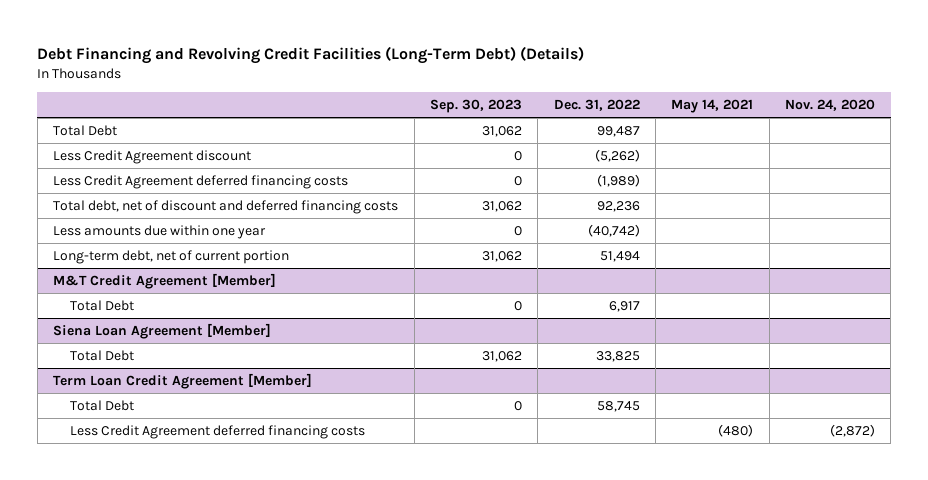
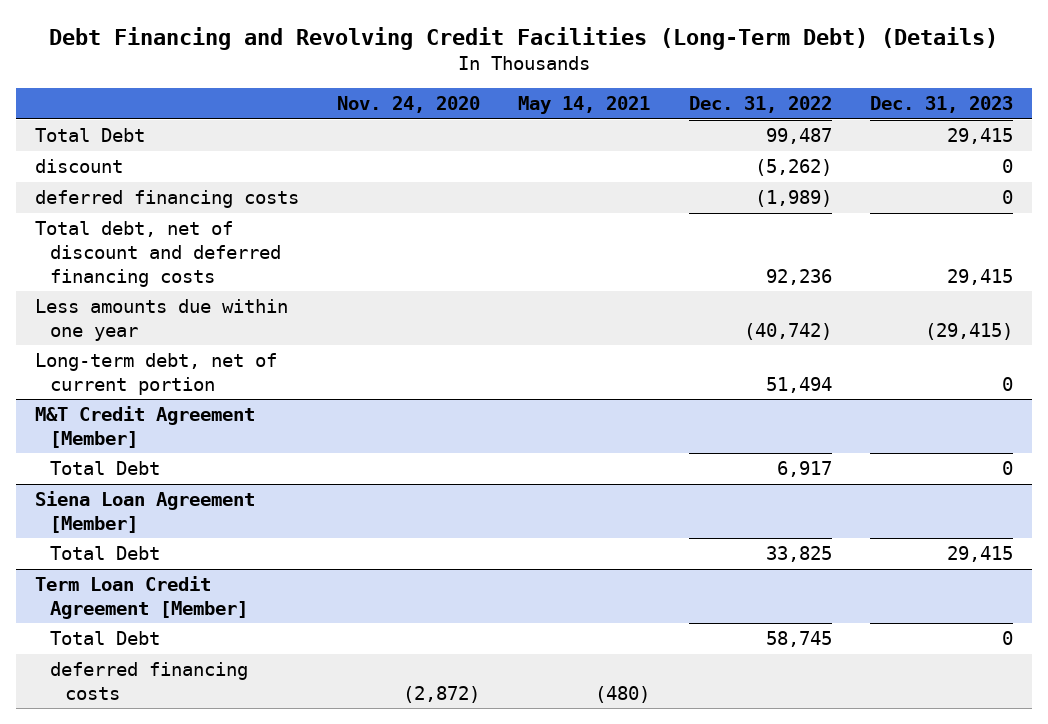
[429,98,522,113] Sep. 30, 2023 -> none
none -> [869,96,1013,114] Dec. 31, 2023
[53,149,252,164] Less Credit Agreement discount -> [34,159,123,174] discount
[53,174,349,189] Less Credit Agreement deferred financing costs -> [34,190,299,209] deferred financing costs
[70,424,366,439] Less Credit Agreement deferred financing costs -> [49,662,248,700] deferred financing costs

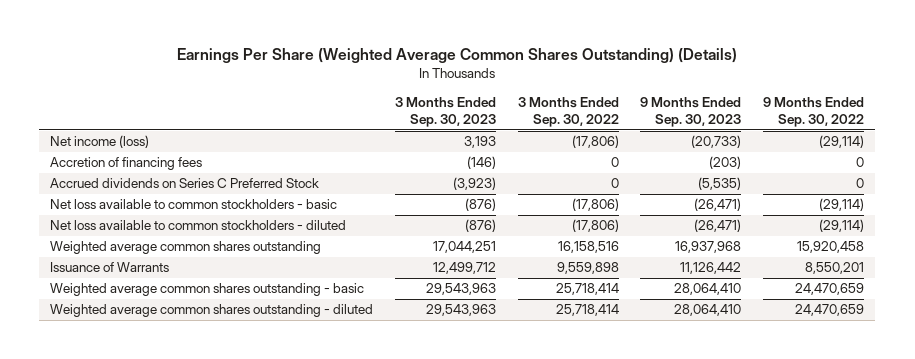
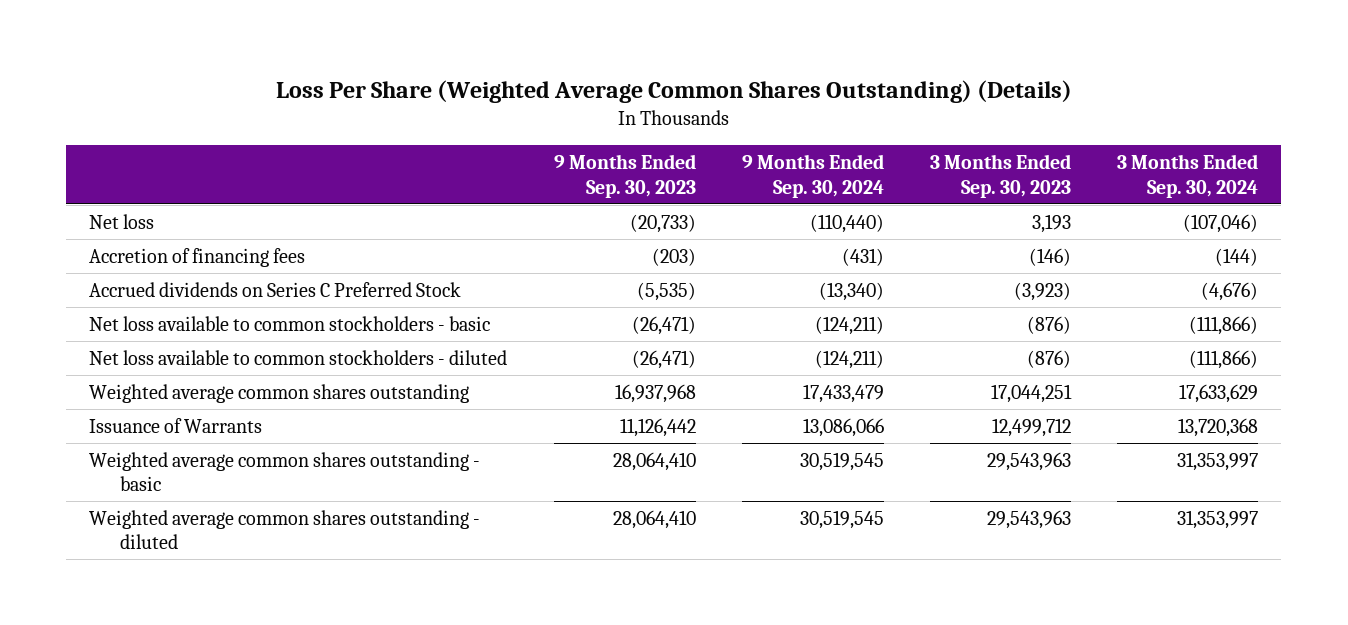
[177,48,738,64] Earnings Per Share (Weighted Average Common Shares Outstanding) (Details) -> [275,79,1072,103] Loss Per Share (Weighted Average Common Shares Outstanding) (Details)
[517,97,619,128] 3 Months Ended Sep. 30, 2022 -> none
[763,97,865,128] 9 Months Ended Sep. 30, 2022 -> none
none -> [741,154,884,198] 9 Months Ended Sep. 30, 2024
none -> [1117,154,1259,198] 3 Months Ended Sep. 30, 2024
[50,135,150,149] Net income (loss) -> [89,213,155,229] Net loss

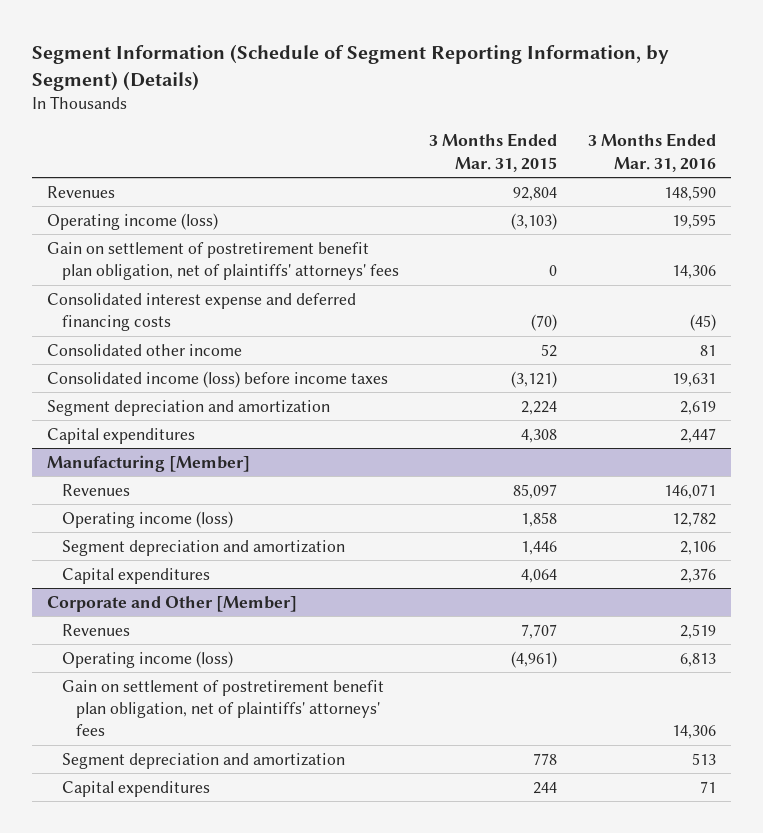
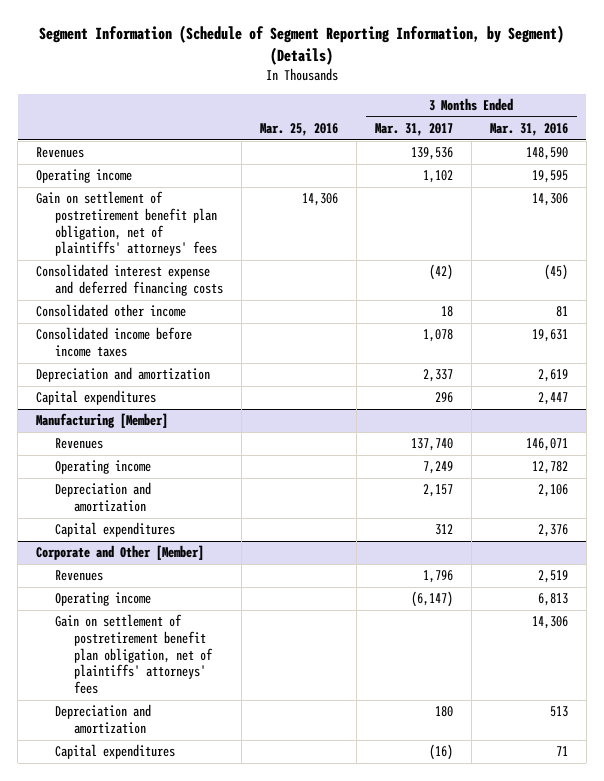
[429,133,558,172] 3 Months Ended Mar. 31, 2015 -> none
none -> [260,123,339,137] Mar. 25, 2016
none -> [374,123,453,137] Mar. 31, 2017
[47,212,219,230] Operating income (loss) -> [36,169,133,184] Operating income
[47,370,389,388] Consolidated income (loss) before income taxes -> [36,327,193,358] Consolidated income before income taxes
[47,399,331,416] Segment depreciation and amortization -> [36,367,211,383] Depreciation and amortization
[61,510,233,528] Operating income (loss) -> [55,460,152,475] Operating income
[61,539,345,556] Segment depreciation and amortization -> [55,482,152,513] Depreciation and amortization
[61,650,233,668] Operating income (loss) -> [55,592,152,607] Operating income
[61,752,345,769] Segment depreciation and amortization -> [55,704,152,735] Depreciation and amortization

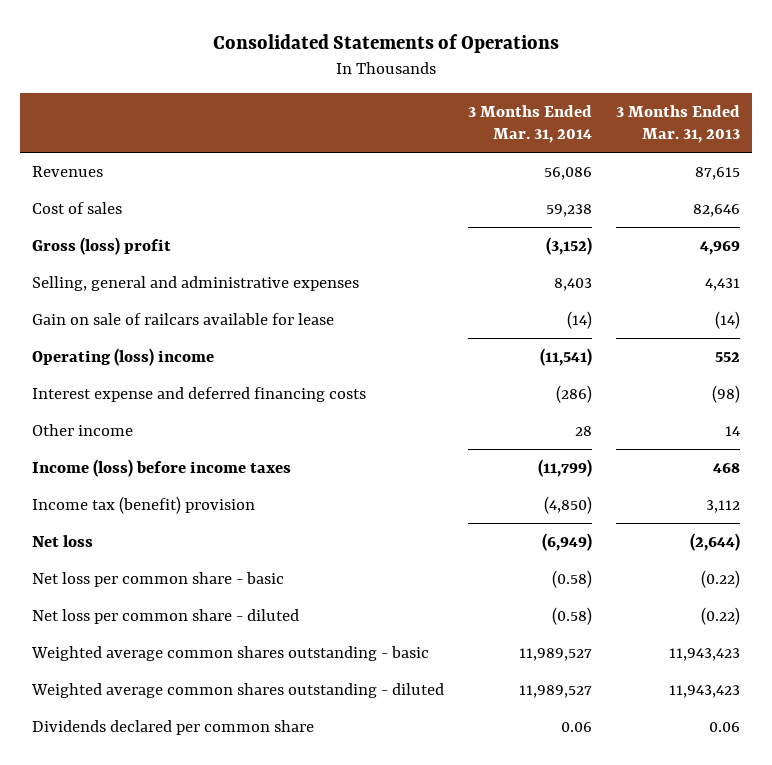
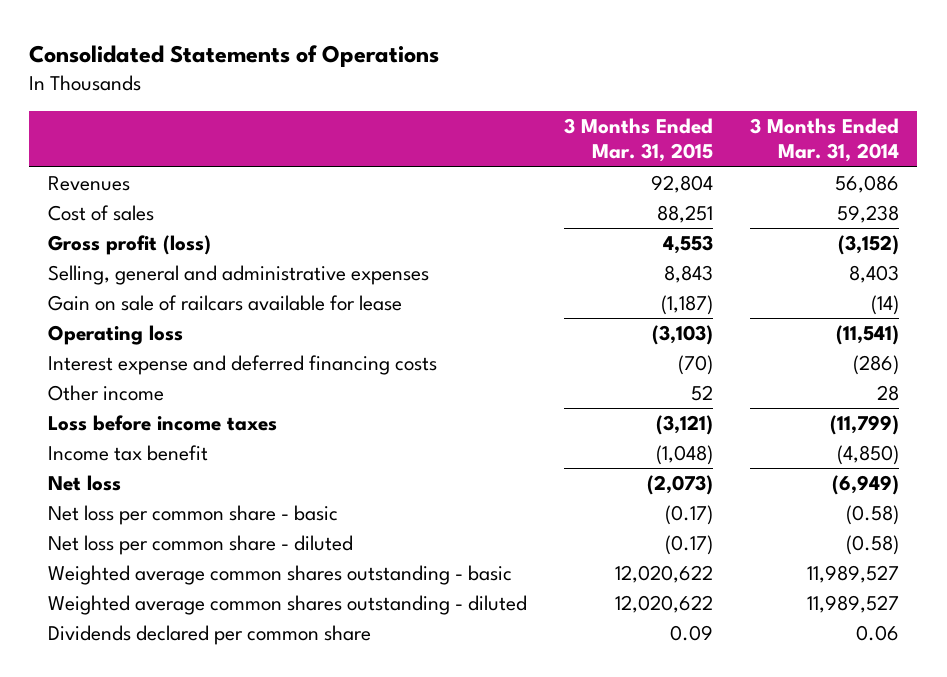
[616,104,741,144] 3 Months Ended Mar. 31, 2013 -> none
none -> [563,118,713,163] 3 Months Ended Mar. 31, 2015
[31,236,171,255] Gross (loss) profit -> [47,235,211,256] Gross profit (loss)
[31,347,214,366] Operating (loss) income -> [47,325,183,346] Operating loss
[31,458,291,477] Income (loss) before income taxes -> [47,415,277,432] Loss before income taxes
[31,495,255,514] Income tax (benefit) provision -> [47,445,208,462] Income tax benefit

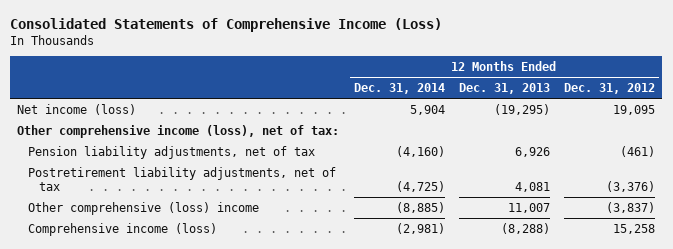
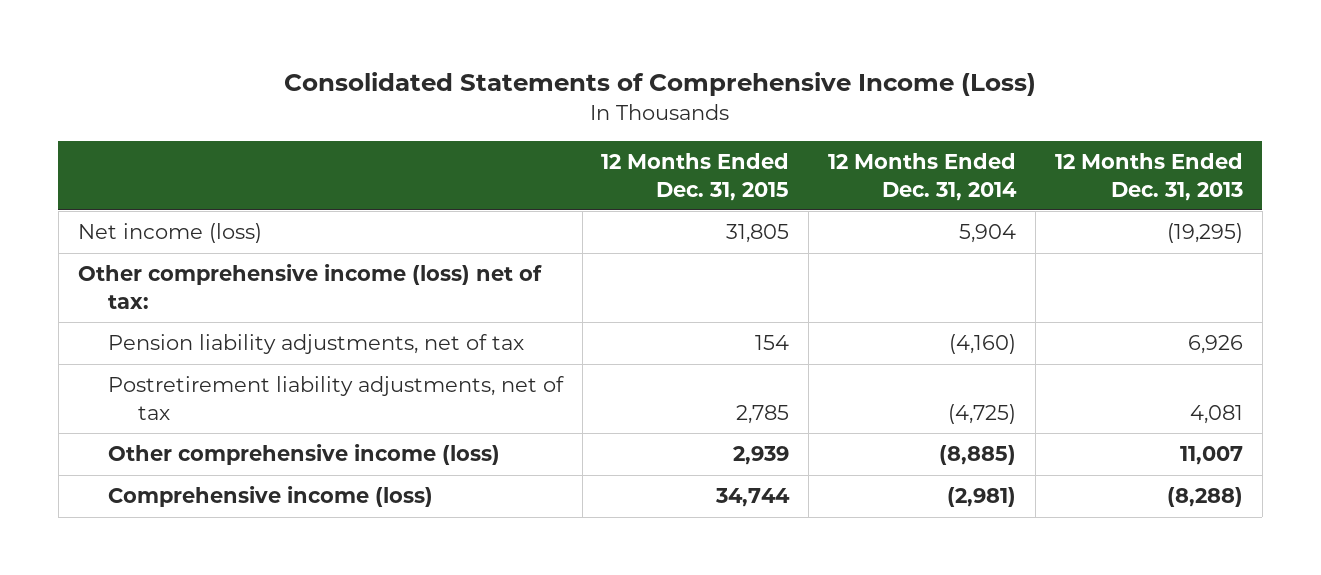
[564,83,656,95] Dec. 31, 2012 -> none
none -> [601,153,790,201] 12 Months Ended Dec. 31, 2015
[17,124,340,138] Other comprehensive income (loss), net of tax: -> [77,264,542,309] Other comprehensive income (loss) net of tax:
[28,201,260,215] Other comprehensive (loss) income -> [107,444,500,466] Other comprehensive income (loss)

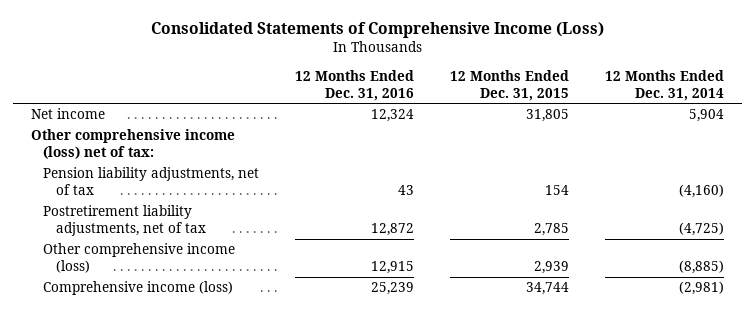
[1055,153,1244,201] 12 Months Ended Dec. 31, 2013 -> none
none -> [295,69,415,101] 12 Months Ended Dec. 31, 2016
[77,223,262,244] Net income (loss) -> [30,108,105,120] Net income

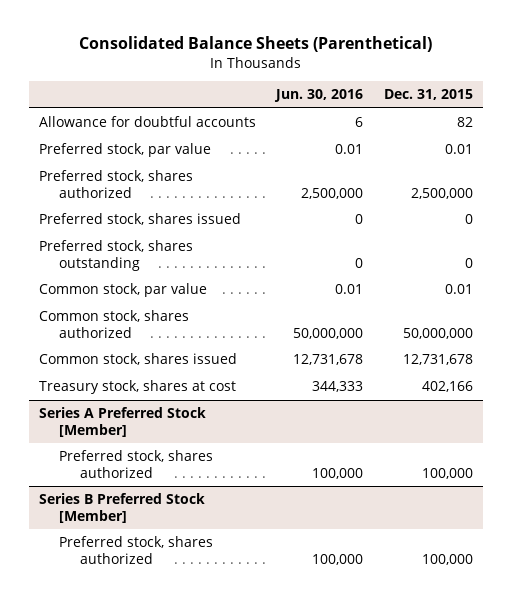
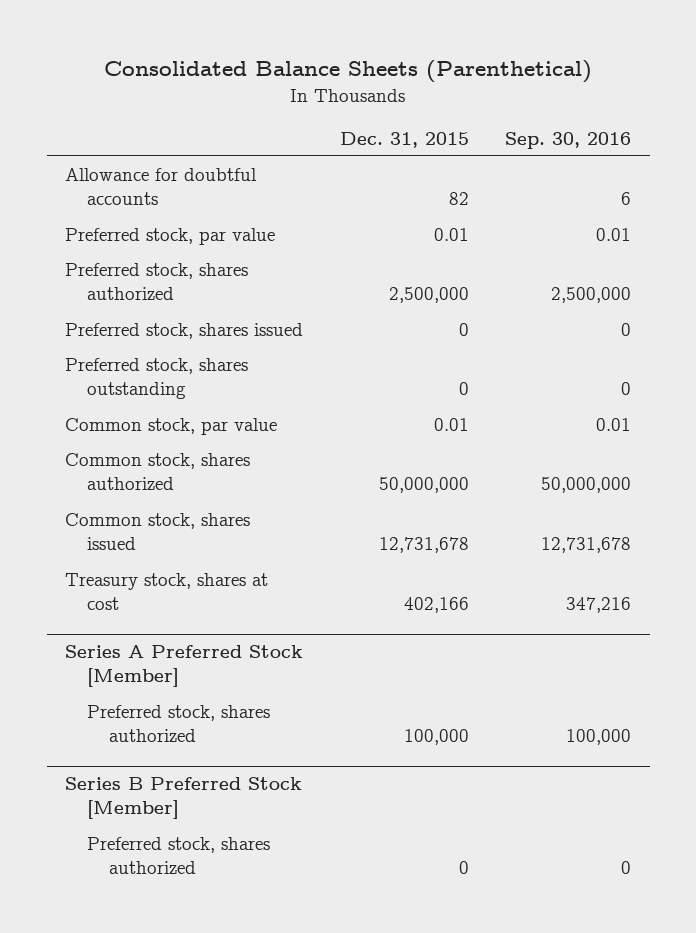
[274,88,364,102] Jun. 30, 2016 -> none
none -> [505,131,632,149] Sep. 30, 2016
[421,553,473,565] 100,000 -> [458,861,469,875] 0

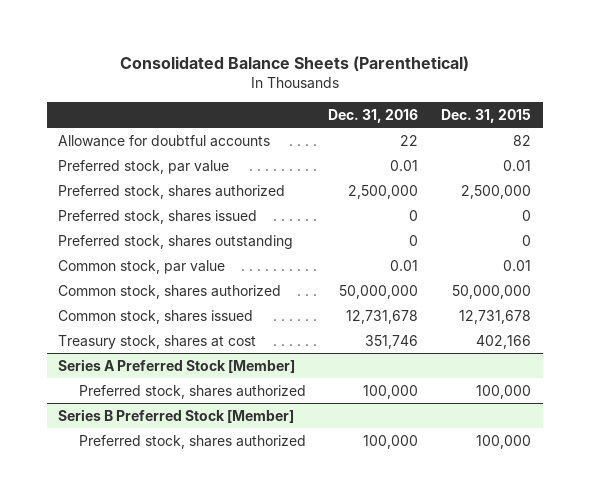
[505,131,632,149] Sep. 30, 2016 -> none
none -> [328,108,419,123] Dec. 31, 2016
[458,861,469,875] 0 -> [476,434,532,449] 100,000

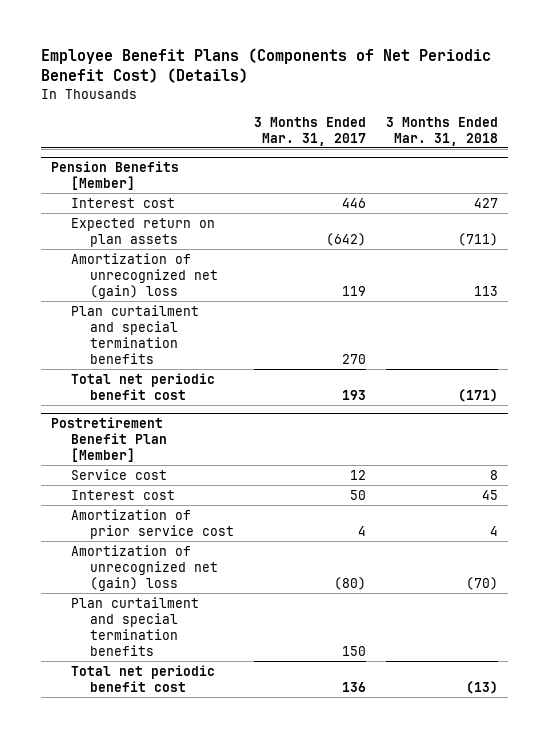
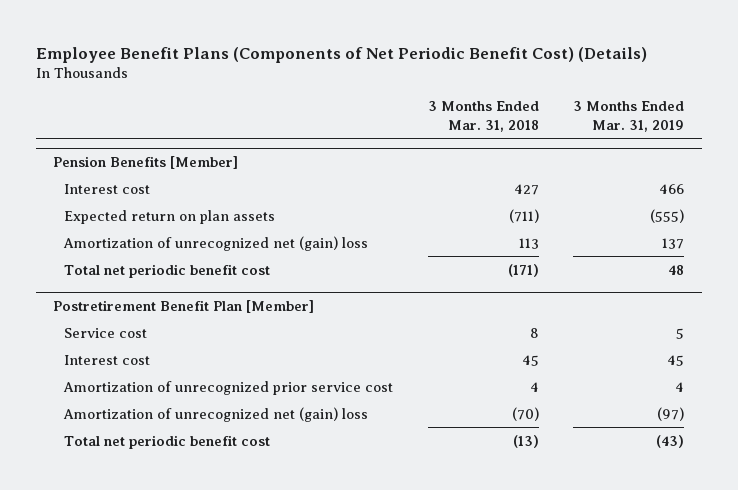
[254,116,367,146] 3 Months Ended Mar. 31, 2017 -> none
none -> [573,101,685,132] 3 Months Ended Mar. 31, 2019
[70,304,199,365] Plan curtailment and special termination benefits -> none
[70,508,234,539] Amortization of prior service cost -> [63,380,394,395] Amortization of unrecognized prior service cost
[70,596,199,657] Plan curtailment and special termination benefits -> none

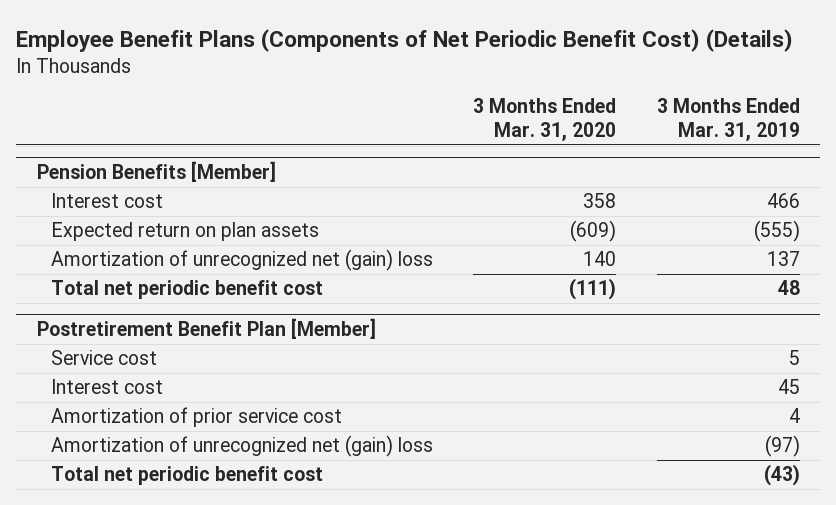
[427,101,539,132] 3 Months Ended Mar. 31, 2018 -> none
none -> [473,98,617,142] 3 Months Ended Mar. 31, 2020
[63,380,394,395] Amortization of unrecognized prior service cost -> [50,407,342,428] Amortization of prior service cost

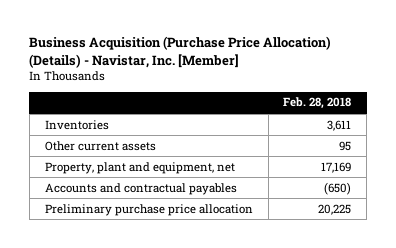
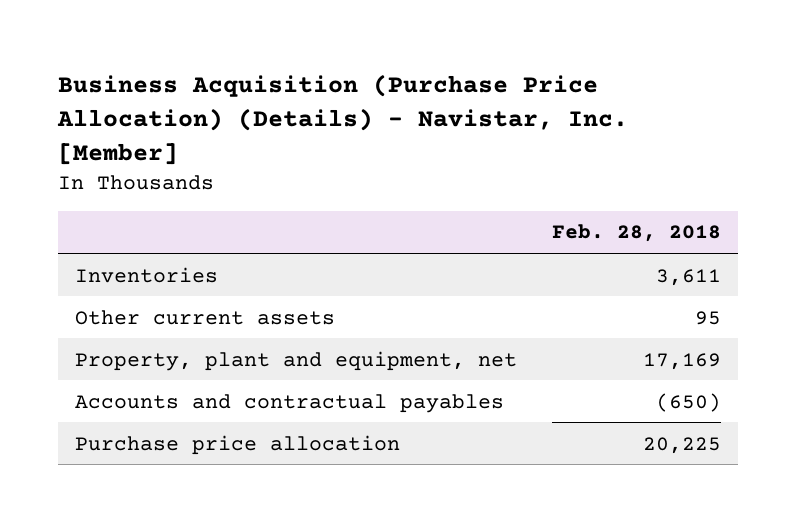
[44,203,253,216] Preliminary purchase price allocation -> [75,434,401,455] Purchase price allocation

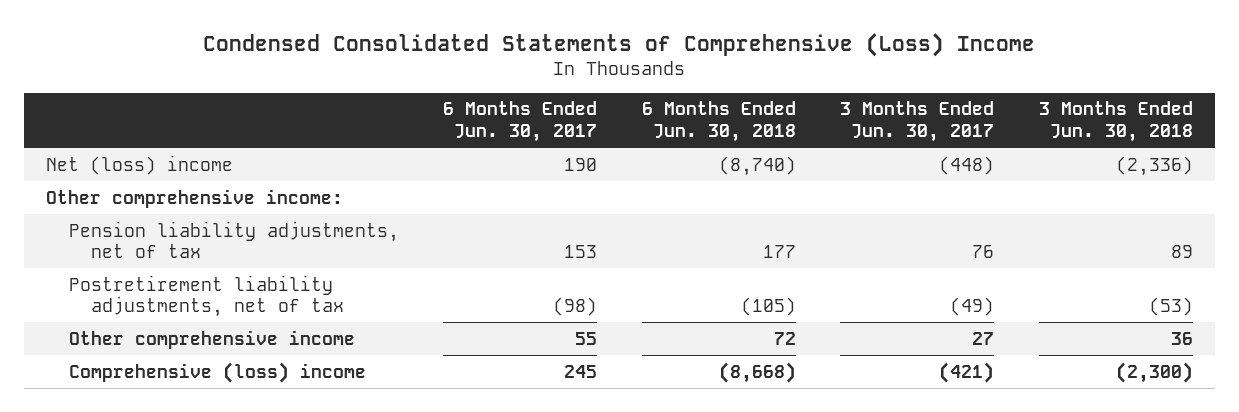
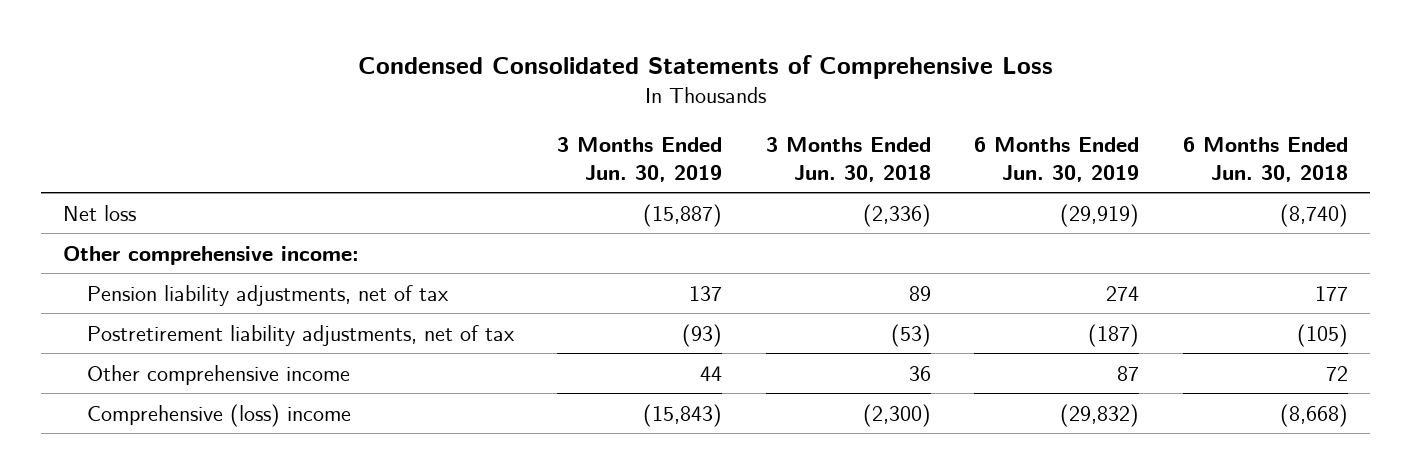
[203,33,1036,58] Condensed Consolidated Statements of Comprehensive (Loss) Income -> [357,55,1053,80] Condensed Consolidated Statements of Comprehensive Loss
[443,101,598,142] 6 Months Ended Jun. 30, 2017 -> none
[840,101,995,142] 3 Months Ended Jun. 30, 2017 -> none
none -> [557,137,723,182] 3 Months Ended Jun. 30, 2019
none -> [974,137,1140,182] 6 Months Ended Jun. 30, 2019
[46,154,234,175] Net (loss) income -> [63,204,137,221] Net loss

